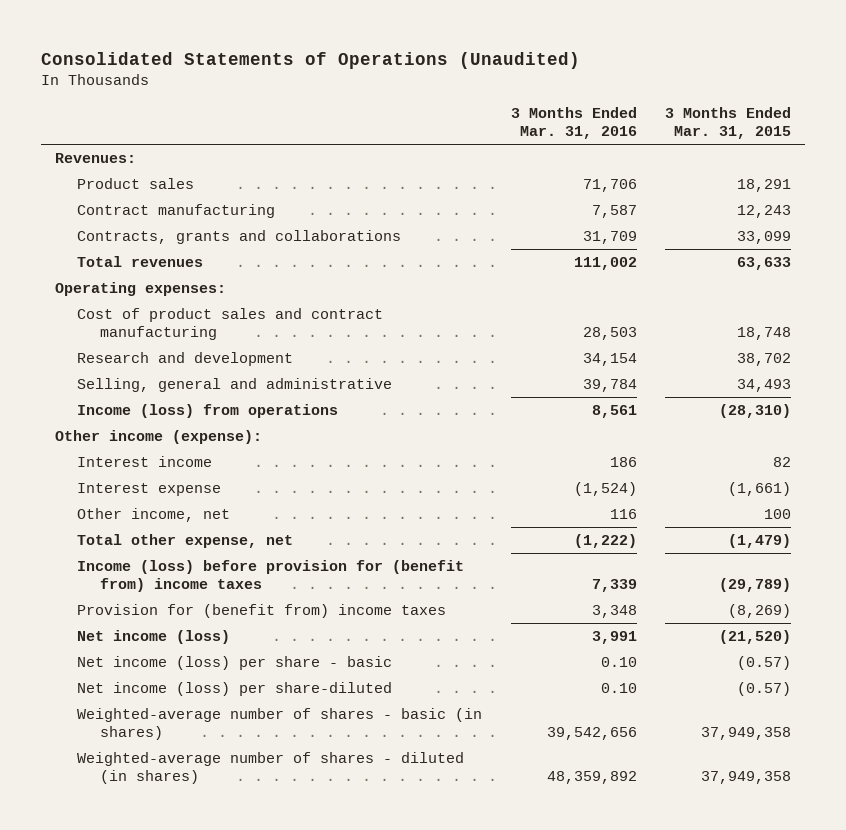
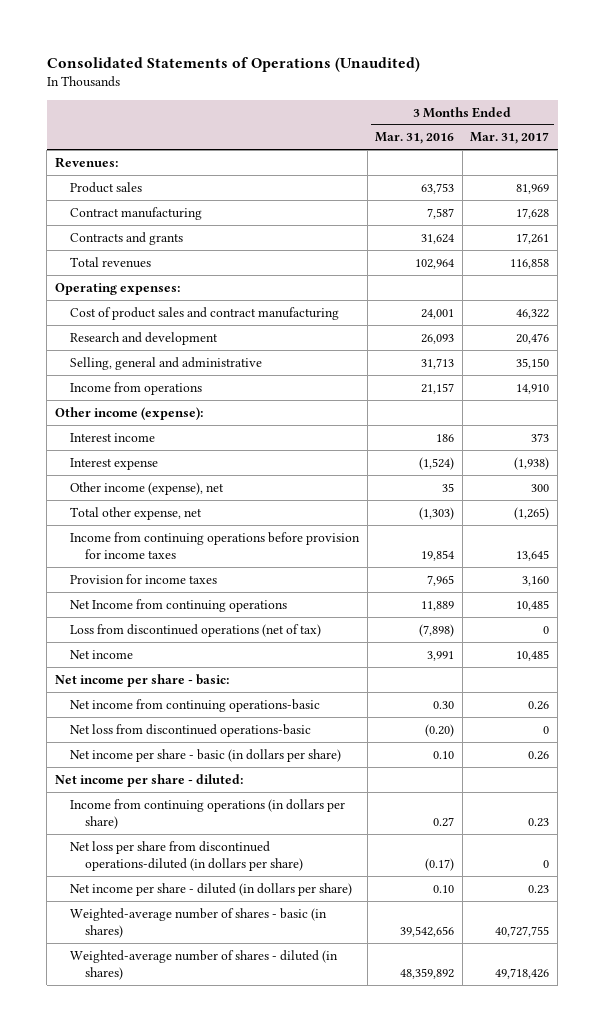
[665,107,792,139] 3 Months Ended Mar. 31, 2015 -> none
none -> [470,132,550,145] Mar. 31, 2017
[582,179,637,193] 71,706 -> [421,182,455,194] 63,753
[77,230,402,245] Contracts, grants and collaborations -> [70,231,184,245] Contracts and grants
[582,231,637,245] 31,709 -> [421,233,455,244] 31,624
[573,257,637,271] 111,002 -> [415,258,455,269] 102,964
[582,326,637,340] 28,503 -> [421,308,455,319] 24,001
[582,353,637,367] 34,154 -> [421,333,455,344] 26,093
[582,379,637,393] 39,784 -> [421,357,455,369] 31,713
[77,404,339,419] Income (loss) from operations -> [70,381,203,395] Income from operations
[591,405,637,419] 8,561 -> [421,382,455,394] 21,157
[77,508,231,523] Other income, net -> [70,481,225,495] Other income (expense), net
[609,509,637,520] 116 -> [442,482,455,492] 35
[573,534,637,549] (1,222) -> [419,506,455,520] (1,303)
[77,560,465,592] Income (loss) before provision for (benefit from) income taxes -> [70,531,361,560] Income from continuing operations before provision for income taxes
[591,578,637,592] 7,339 -> [421,550,455,562] 19,854
[77,604,447,619] Provision for (benefit from) income taxes -> [70,573,218,584] Provision for income taxes
[591,605,637,619] 3,348 -> [427,574,455,586] 7,965
none -> [70,598,288,612] Net Income from continuing operations
none -> [70,623,322,637] Loss from discontinued operations (net of tax)
[77,630,231,645] Net income (loss) -> [70,649,134,659] Net income
none -> [54,673,229,687] Net income per share - basic:
none -> [70,698,321,712] Net income from continuing operations-basic
none -> [70,723,312,737] Net loss from discontinued operations-basic
[77,656,393,671] Net income (loss) per share - basic -> [70,748,342,762] Net income per share - basic (in dollars per share)
none -> [54,773,243,787] Net income per share - diluted:
none -> [70,798,346,830] Income from continuing operations (in dollars per share)
none -> [70,840,304,872] Net loss per share from discontinued operations-diluted (in dollars per share)
[77,682,393,697] Net income (loss) per share-diluted -> [70,882,353,896] Net income per share - diluted (in dollars per share)

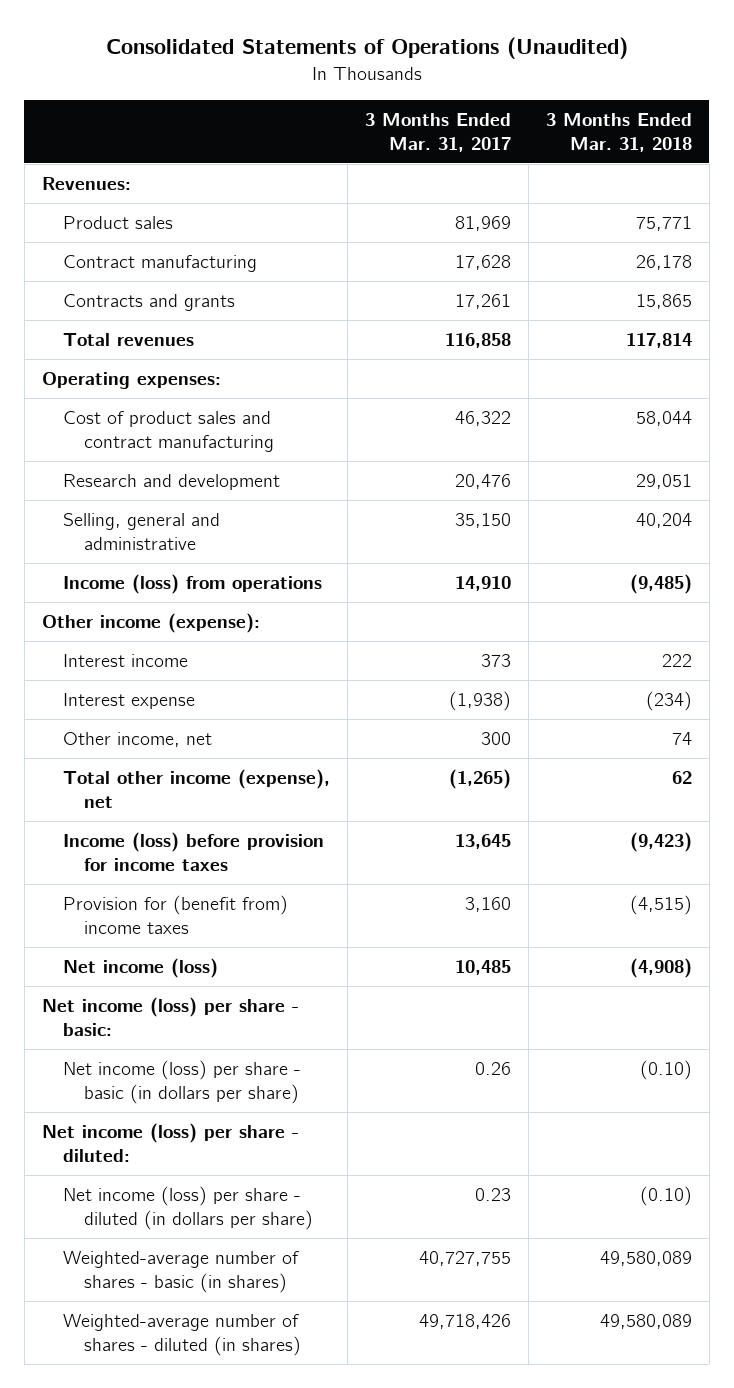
[375,132,455,145] Mar. 31, 2016 -> none
none -> [545,112,692,152] 3 Months Ended Mar. 31, 2018
[70,381,203,395] Income from operations -> [62,574,322,595] Income (loss) from operations
[70,598,288,612] Net Income from continuing operations -> none
[70,623,322,637] Loss from discontinued operations (net of tax) -> none
[70,698,321,712] Net income from continuing operations-basic -> none
[70,723,312,737] Net loss from discontinued operations-basic -> none
[70,798,346,830] Income from continuing operations (in dollars per share) -> none
[70,840,304,872] Net loss per share from discontinued operations-diluted (in dollars per share) -> none
[70,481,225,495] Other income (expense), net -> [62,732,212,748] Other income, net
[70,506,203,520] Total other expense, net -> [62,769,330,809] Total other income (expense), net
[70,531,361,560] Income from continuing operations before provision for income taxes -> [62,832,324,872] Income (loss) before provision for income taxes
[70,573,218,584] Provision for income taxes -> [62,895,288,935] Provision for (benefit from) income taxes
[70,649,134,659] Net income -> [62,958,218,979] Net income (loss)
[54,673,229,687] Net income per share - basic: -> [41,997,299,1037] Net income (loss) per share - basic:
[70,748,342,762] Net income per share - basic (in dollars per share) -> [62,1060,301,1105] Net income (loss) per share - basic (in dollars per share)
[54,773,243,787] Net income per share - diluted: -> [41,1123,299,1163] Net income (loss) per share - diluted:
[70,882,353,896] Net income per share - diluted (in dollars per share) -> [62,1186,313,1231] Net income (loss) per share - diluted (in dollars per share)

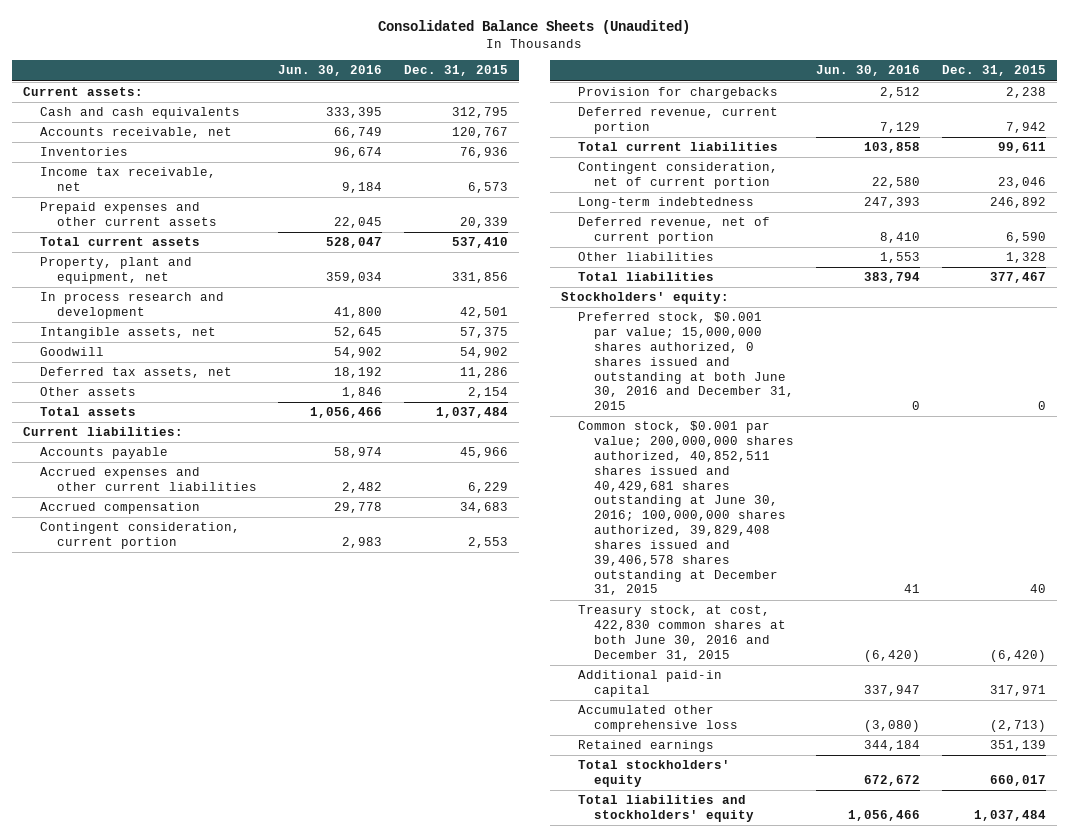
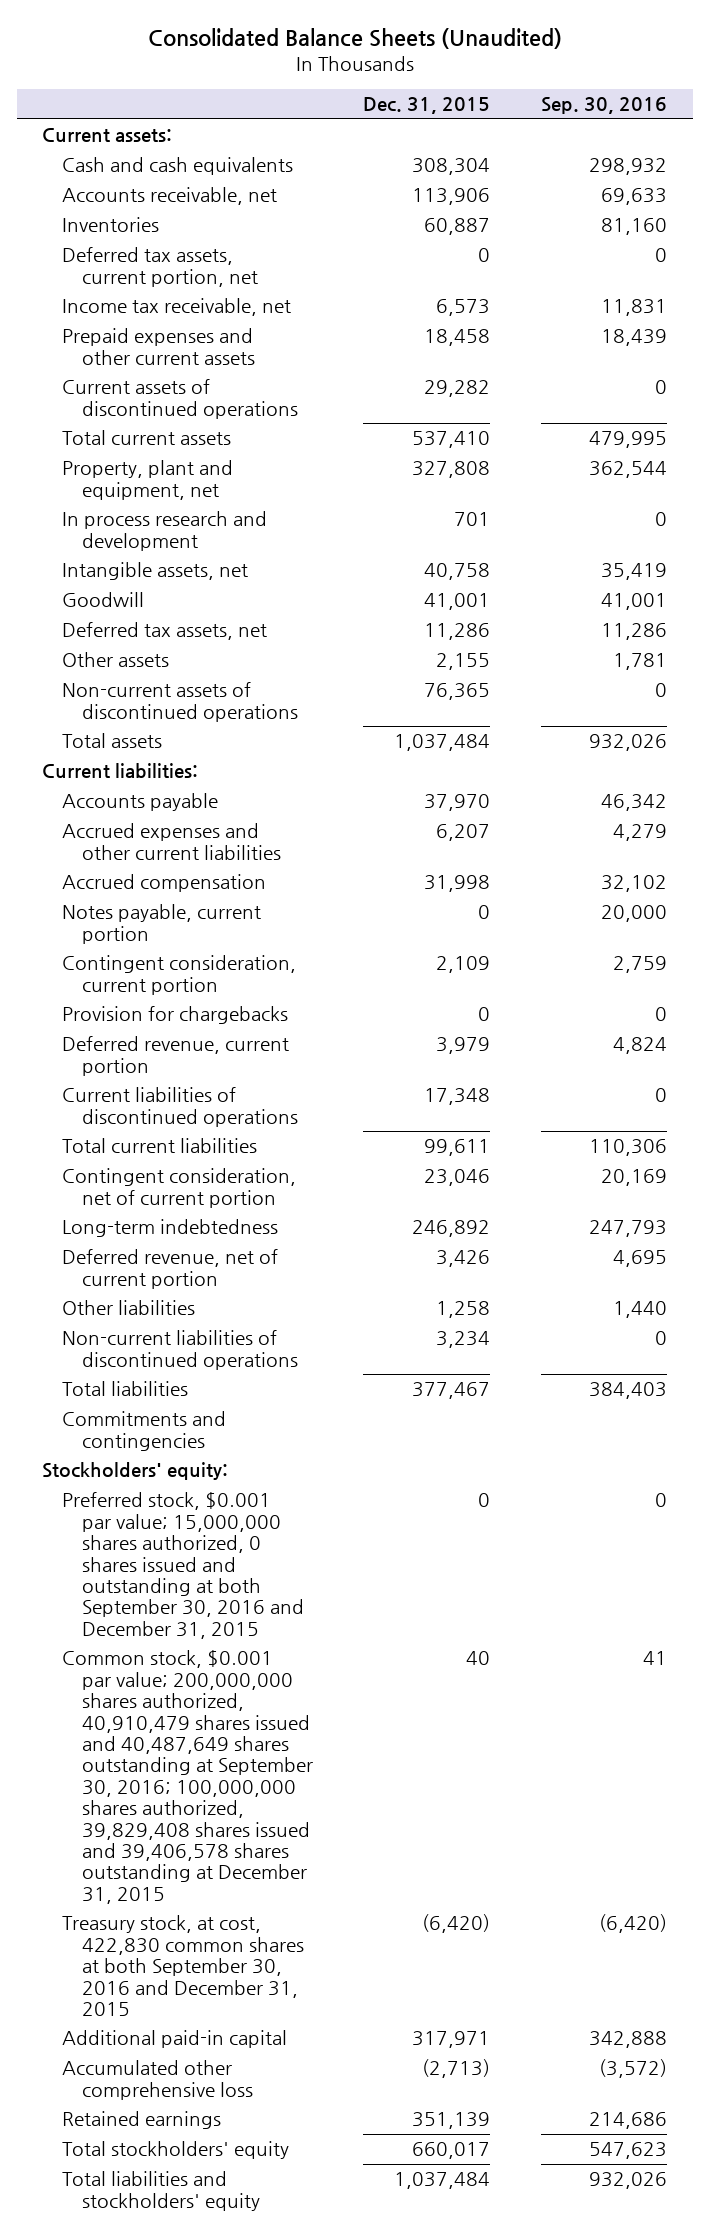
[278,65,383,77] Jun. 30, 2016 -> none
none -> [541,97,668,115] Sep. 30, 2016
[452,107,509,119] 312,795 -> [412,158,491,176] 308,304
[452,127,509,139] 120,767 -> [412,188,491,206] 113,906
[460,147,509,159] 76,936 -> [424,218,491,236] 60,887
none -> [61,247,258,287] Deferred tax assets, current portion, net
[460,217,509,229] 20,339 -> [424,329,491,347] 18,458
none -> [61,379,298,419] Current assets of discontinued operations
[452,272,509,284] 331,856 -> [412,461,491,479] 327,808
[460,307,509,319] 42,501 -> [454,512,491,527] 701
[460,327,509,339] 57,375 -> [424,563,491,581] 40,758
[460,347,509,359] 54,902 -> [424,593,491,611] 41,001
[468,387,509,399] 2,154 -> [436,653,491,671] 2,155
none -> [61,682,298,722] Non-current assets of discontinued operations
[460,447,509,459] 45,966 -> [424,794,491,812] 37,970
[468,482,509,494] 6,229 -> [436,824,491,842] 6,207
[460,502,509,514] 34,683 -> [424,875,491,893] 31,998
none -> [61,904,261,944] Notes payable, current portion
[468,537,509,549] 2,553 -> [436,956,491,974] 2,109
[1005,87,1046,99] 2,238 -> [478,1007,491,1022] 0
[1005,122,1046,134] 7,942 -> [436,1037,491,1055] 3,979
none -> [61,1087,298,1127] Current liabilities of discontinued operations
[1005,232,1046,244] 6,590 -> [436,1250,491,1268] 3,426
[1005,252,1046,264] 1,328 -> [436,1301,491,1319] 1,258
none -> [61,1330,298,1370] Non-current liabilities of discontinued operations
none -> [61,1411,226,1451] Commitments and contingencies
[577,312,795,411] Preferred stock, $0.001 par value; 15,000,000 shares authorized, 0 shares issued and outstanding at both June 30, 2016 and December 31, 2015 -> [61,1492,304,1639] Preferred stock, $0.001 par value; 15,000,000 shares authorized, 0 shares issued and outstanding at both September 30, 2016 and December 31, 2015
[577,421,795,596] Common stock, $0.001 par value; 200,000,000 shares authorized, 40,852,511 shares issued and 40,429,681 shares outstanding at June 30, 2016; 100,000,000 shares authorized, 39,829,408 shares issued and 39,406,578 shares outstanding at December 31, 2015 -> [61,1650,313,1904] Common stock, $0.001 par value; 200,000,000 shares authorized, 40,910,479 shares issued and 40,487,649 shares outstanding at September 30, 2016; 100,000,000 shares authorized, 39,829,408 shares issued and 39,406,578 shares outstanding at December 31, 2015
[577,605,787,661] Treasury stock, at cost, 422,830 common shares at both June 30, 2016 and December 31, 2015 -> [61,1915,304,2016] Treasury stock, at cost, 422,830 common shares at both September 30, 2016 and December 31, 2015

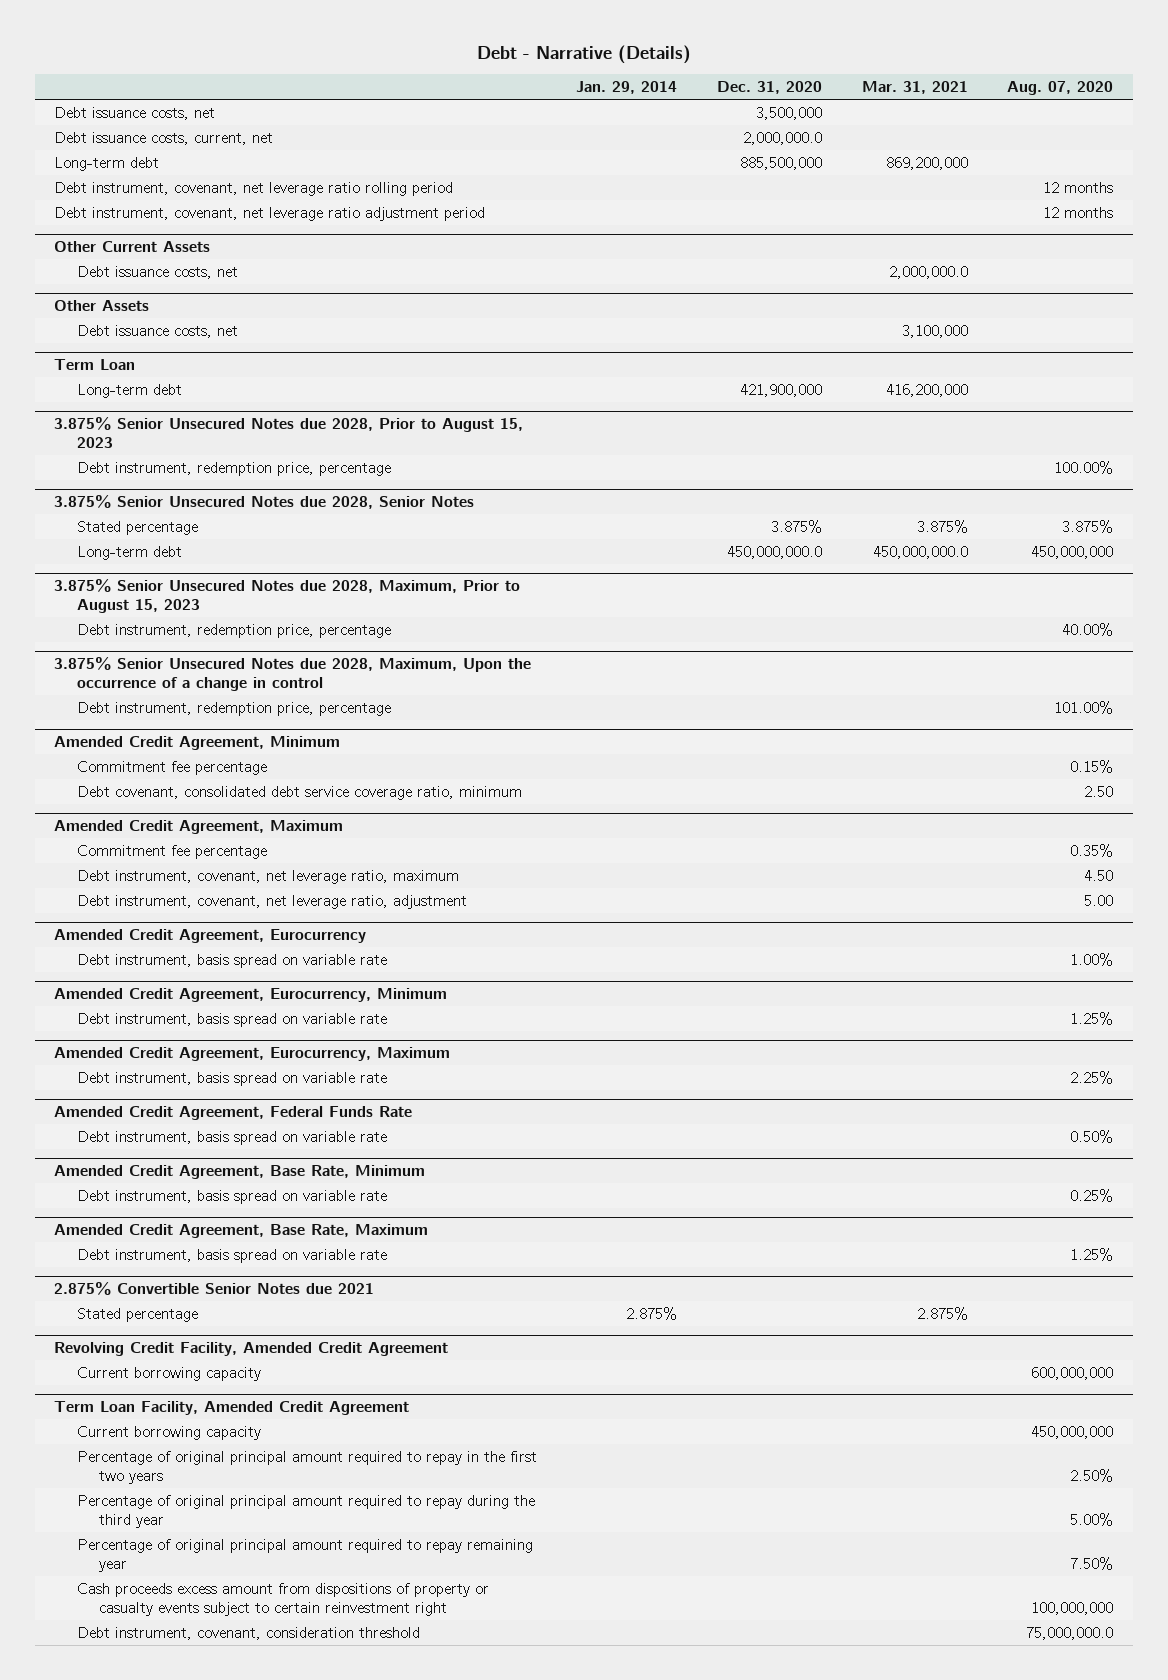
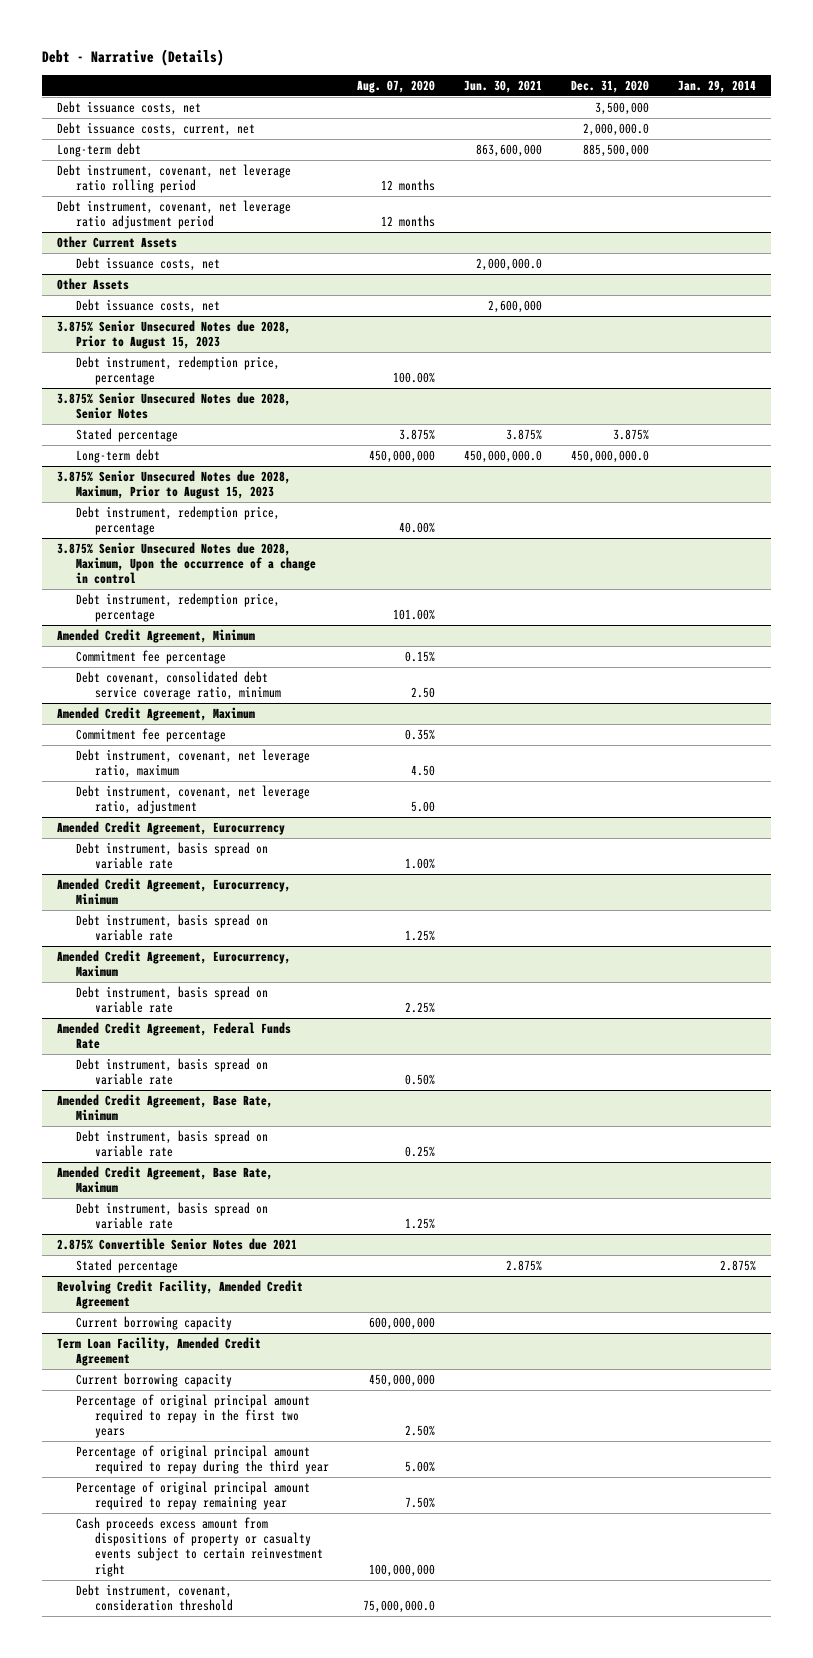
[861,81,968,95] Mar. 31, 2021 -> none
none -> [464,80,543,94] Jun. 30, 2021
[54,359,136,371] Term Loan -> none
[76,383,182,398] Long-term debt -> none

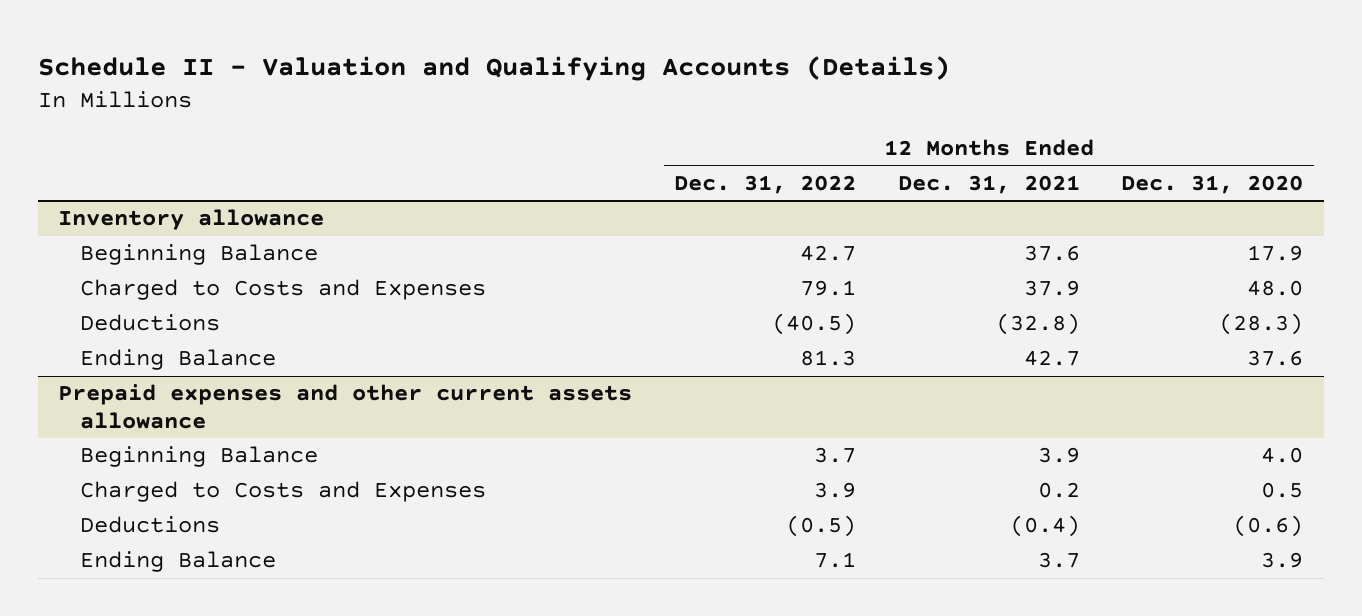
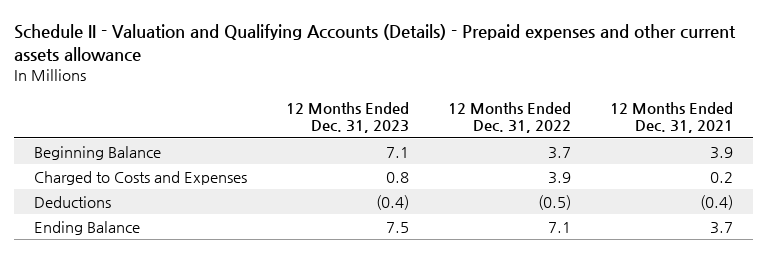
[37,55,950,81] Schedule II - Valuation and Qualifying Accounts (Details) -> [14,24,737,63] Schedule II - Valuation and Qualifying Accounts (Details) - Prepaid expenses and other current assets allowance
[1121,174,1304,194] Dec. 31, 2020 -> none
none -> [285,101,409,134] 12 Months Ended Dec. 31, 2023
[58,209,325,231] Inventory allowance -> none
[79,244,318,266] Beginning Balance -> none
[79,279,486,301] Charged to Costs and Expenses -> none
[79,314,220,332] Deductions -> none
[79,349,276,371] Ending Balance -> none
[58,384,633,430] Prepaid expenses and other current assets allowance -> none

